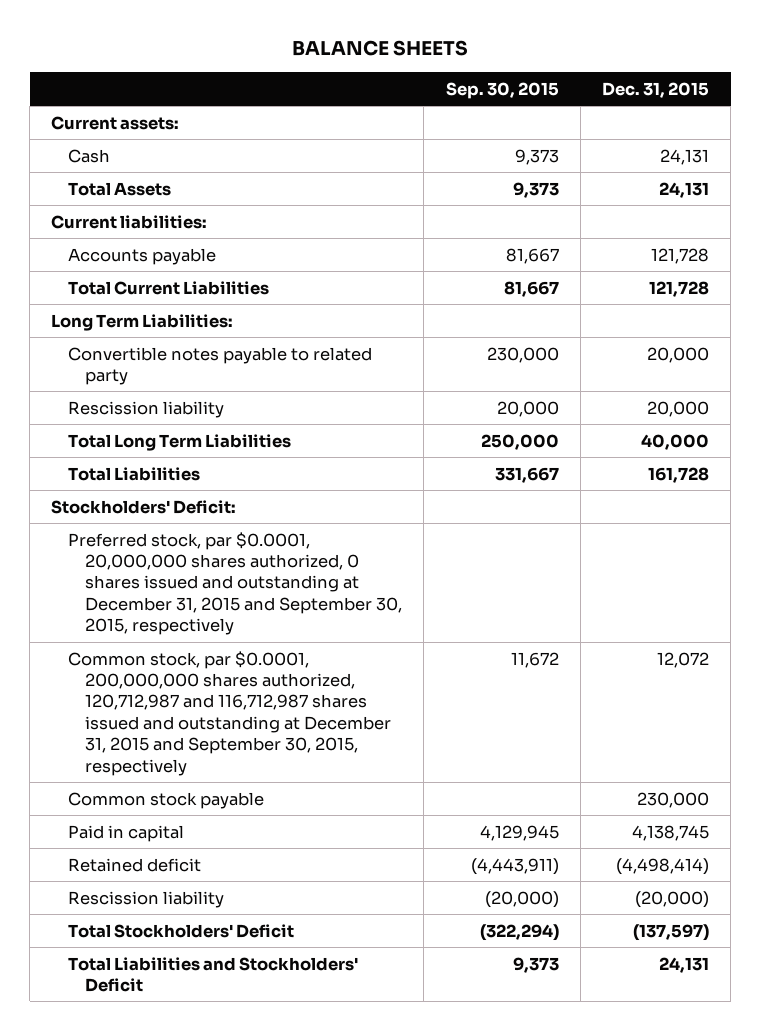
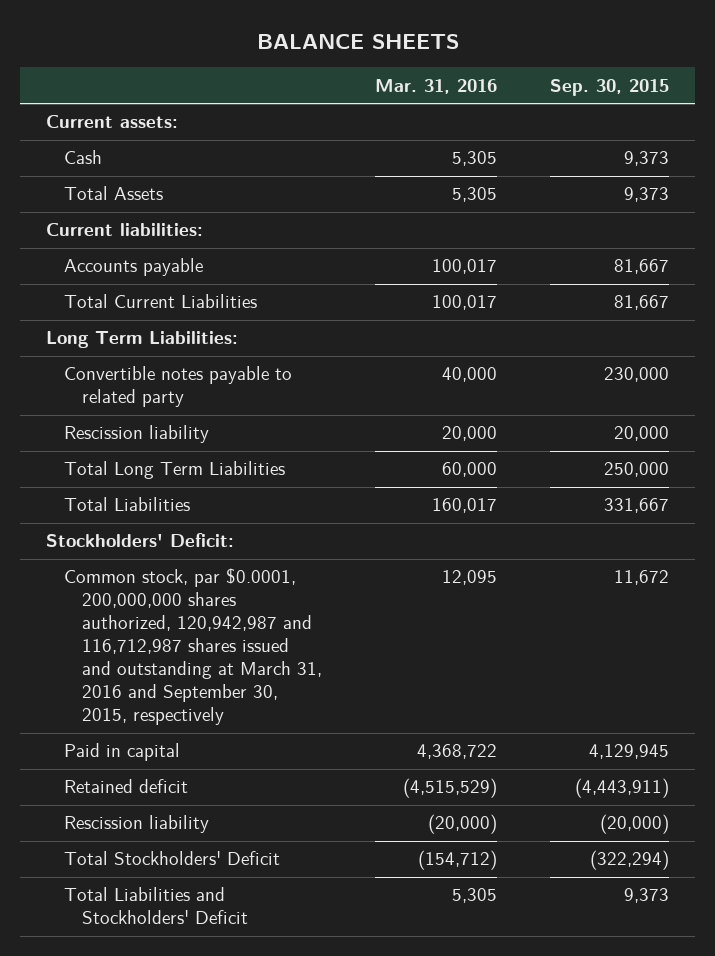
[601,81,709,98] Dec. 31, 2015 -> none
none -> [375,78,498,94] Mar. 31, 2016
[68,531,403,636] Preferred stock, par $0.0001, 20,000,000 shares authorized, 0 shares issued and outstanding at December 31, 2015 and September 30, 2015, respectively -> none
[68,791,265,809] Common stock payable -> none
[68,650,392,776] Common stock, par $0.0001, 200,000,000 shares authorized, 120,712,987 and 116,712,987 shares issued and outstanding at December 31, 2015 and September 30, 2015, respectively -> [64,568,323,726] Common stock, par $0.0001, 200,000,000 shares authorized, 120,942,987 and 116,712,987 shares issued and outstanding at March 31, 2016 and September 30, 2015, respectively

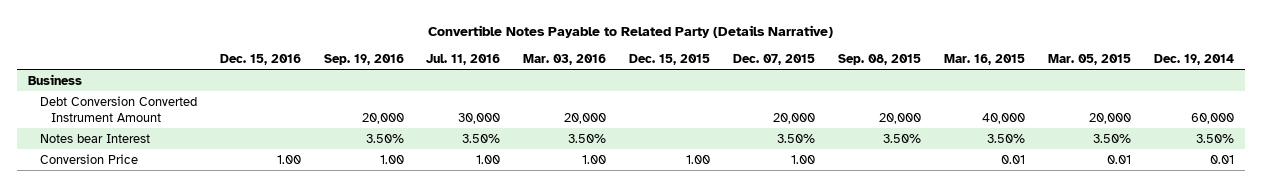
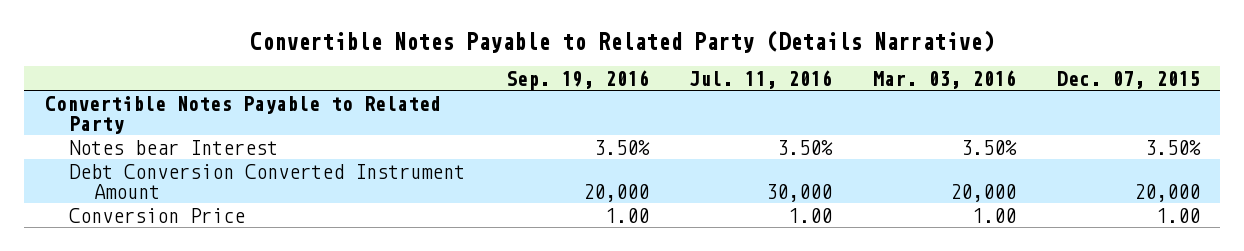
[219,53,301,65] Dec. 15, 2016 -> none
[629,53,711,65] Dec. 15, 2015 -> none
[838,53,922,65] Sep. 08, 2015 -> none
[944,53,1026,65] Mar. 16, 2015 -> none
[1048,53,1132,65] Mar. 05, 2015 -> none
[1153,53,1234,65] Dec. 19, 2014 -> none
[28,73,83,85] Business -> none
none -> [44,95,441,134] Convertible Notes Payable to Related Party
[39,95,197,122] Debt Conversion Converted Instrument Amount -> [69,163,466,199] Debt Conversion Converted Instrument Amount

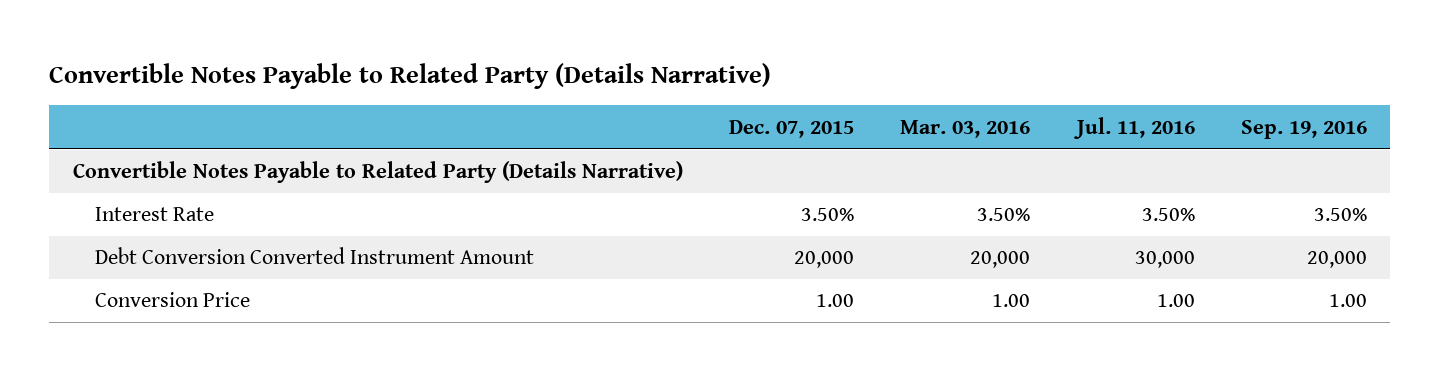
[44,95,441,134] Convertible Notes Payable to Related Party -> [72,161,683,184] Convertible Notes Payable to Related Party (Details Narrative)
[69,139,279,155] Notes bear Interest -> [94,207,214,222] Interest Rate

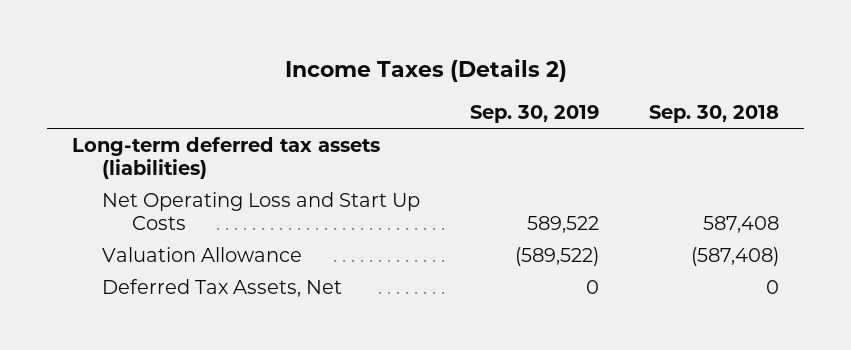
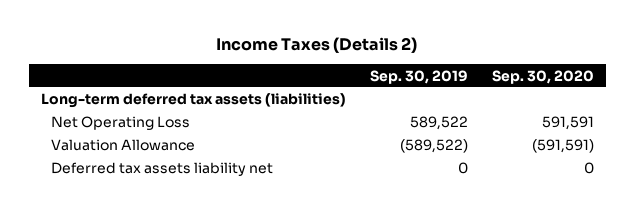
[648,105,779,124] Sep. 30, 2018 -> none
none -> [491,69,594,84] Sep. 30, 2020
[101,191,420,231] Net Operating Loss and Start Up Costs -> [50,116,190,131] Net Operating Loss
[101,278,342,297] Deferred Tax Assets, Net -> [50,162,273,177] Deferred tax assets liability net

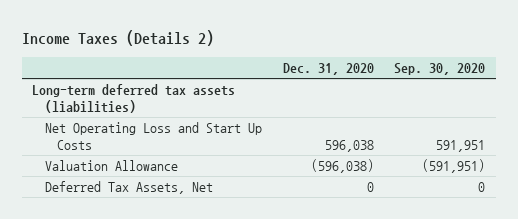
[369,69,468,84] Sep. 30, 2019 -> none
none -> [282,63,374,76] Dec. 31, 2020
[50,116,190,131] Net Operating Loss -> [44,122,262,150] Net Operating Loss and Start Up Costs
[541,116,594,131] 591,591 -> [436,139,486,152] 591,951
[531,139,594,154] (591,591) -> [422,159,486,174] (591,951)
[50,162,273,177] Deferred tax assets liability net -> [44,181,213,195] Deferred Tax Assets, Net

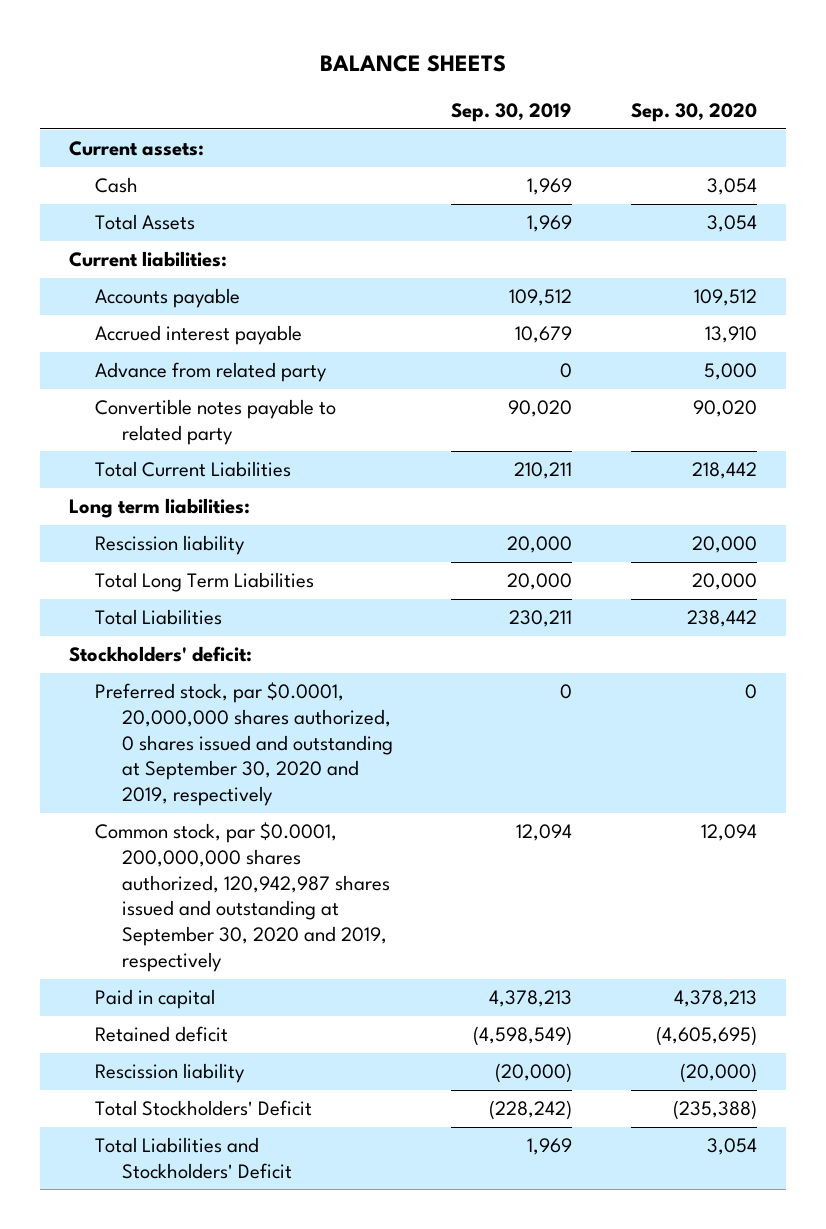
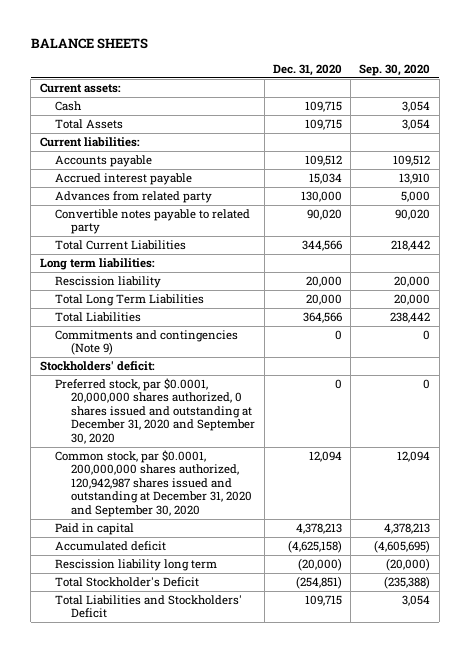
[451,102,573,122] Sep. 30, 2019 -> none
none -> [272,63,342,76] Dec. 31, 2020
[95,362,328,383] Advance from related party -> [55,191,213,204] Advances from related party
none -> [55,330,239,356] Commitments and contingencies (Note 9)
[95,682,393,807] Preferred stock, par $0.0001, 20,000,000 shares authorized, 0 shares issued and outstanding at September 30, 2020 and 2019, respectively -> [55,378,256,444] Preferred stock, par $0.0001, 20,000,000 shares authorized, 0 shares issued and outstanding at December 31, 2020 and September 30, 2020
[95,822,390,973] Common stock, par $0.0001, 200,000,000 shares authorized, 120,942,987 shares issued and outstanding at September 30, 2020 and 2019, respectively -> [55,450,253,517] Common stock, par $0.0001, 200,000,000 shares authorized, 120,942,987 shares issued and outstanding at December 31, 2020 and September 30, 2020
[95,1026,229,1043] Retained deficit -> [55,541,167,552] Accumulated deficit
[95,1063,246,1084] Rescission liability -> [55,559,218,572] Rescission liability long term
[95,1100,313,1117] Total Stockholders' Deficit -> [55,577,200,588] Total Stockholder's Deficit

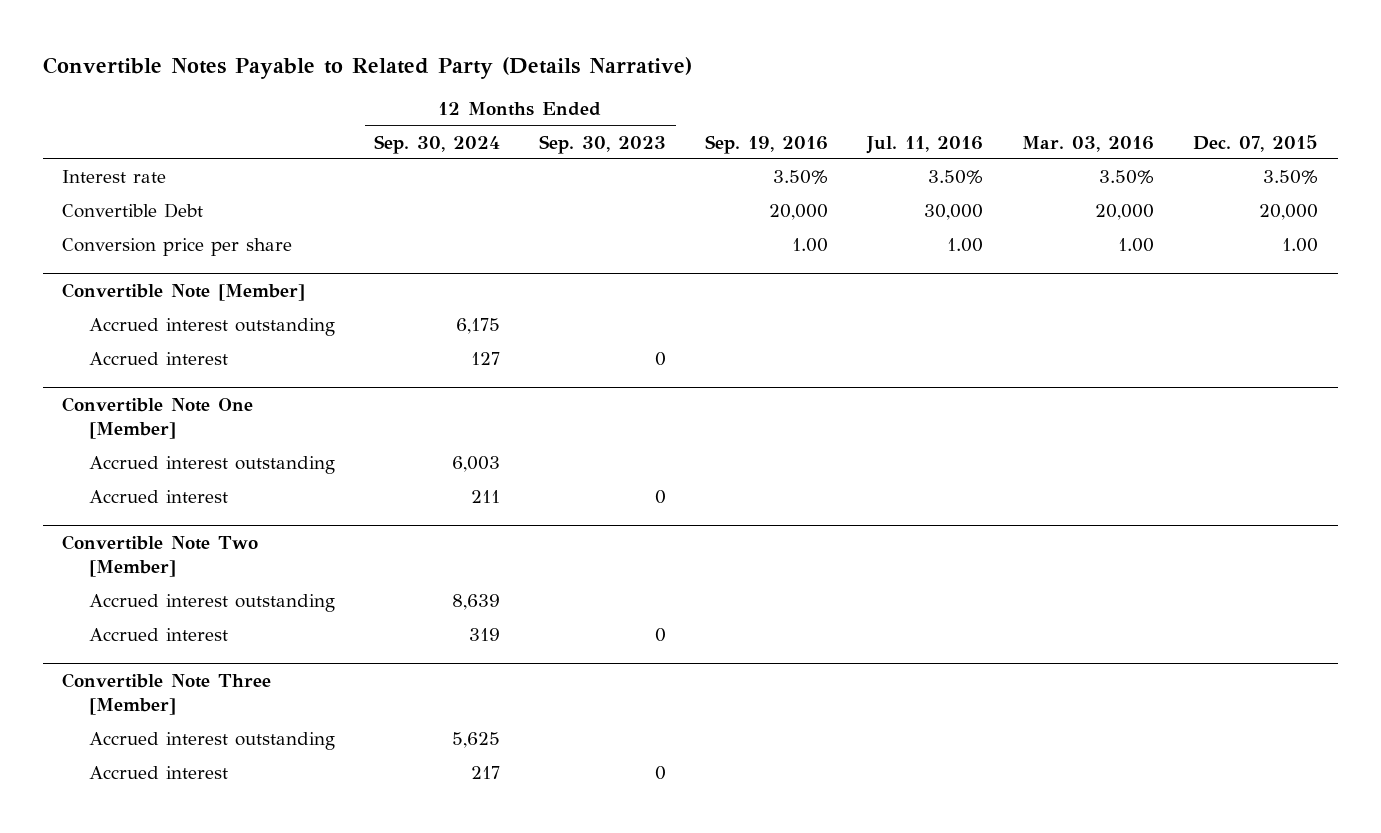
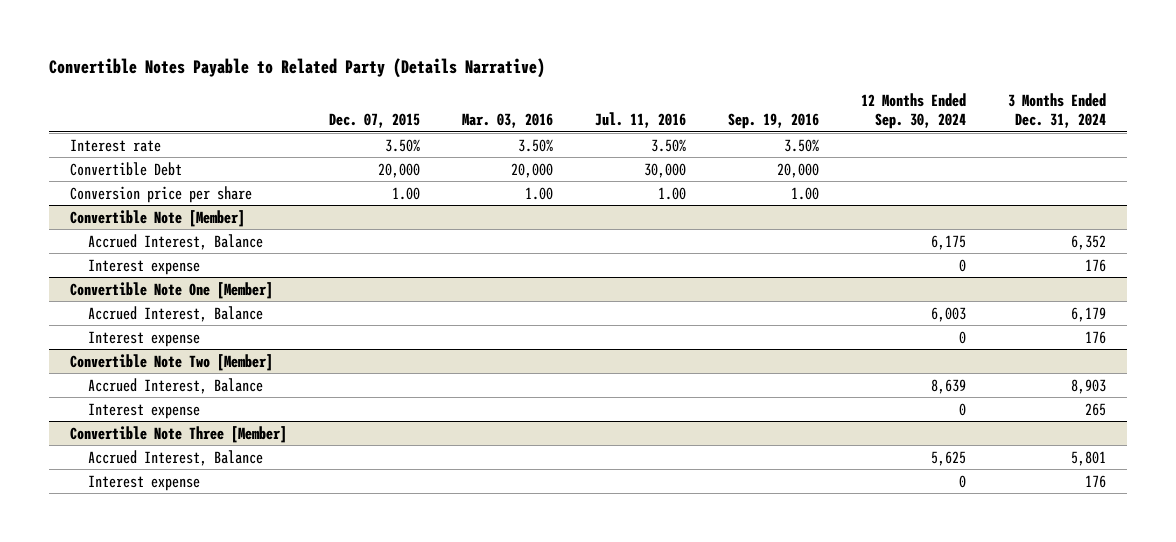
[539,134,667,154] Sep. 30, 2023 -> none
none -> [1007,93,1106,129] 3 Months Ended Dec. 31, 2024
[89,352,229,366] Accrued interest -> none
[89,318,336,337] Accrued interest outstanding -> [87,233,263,250] Accrued Interest, Balance
none -> [87,258,200,275] Interest expense
[89,490,229,504] Accrued interest -> none
[89,456,336,475] Accrued interest outstanding -> [87,305,263,322] Accrued Interest, Balance
none -> [87,330,200,347] Interest expense
[89,628,229,642] Accrued interest -> none
[89,594,336,613] Accrued interest outstanding -> [87,377,263,394] Accrued Interest, Balance
none -> [87,402,200,419] Interest expense
[89,766,229,780] Accrued interest -> none
[89,732,336,751] Accrued interest outstanding -> [87,449,263,466] Accrued Interest, Balance
none -> [87,474,200,491] Interest expense

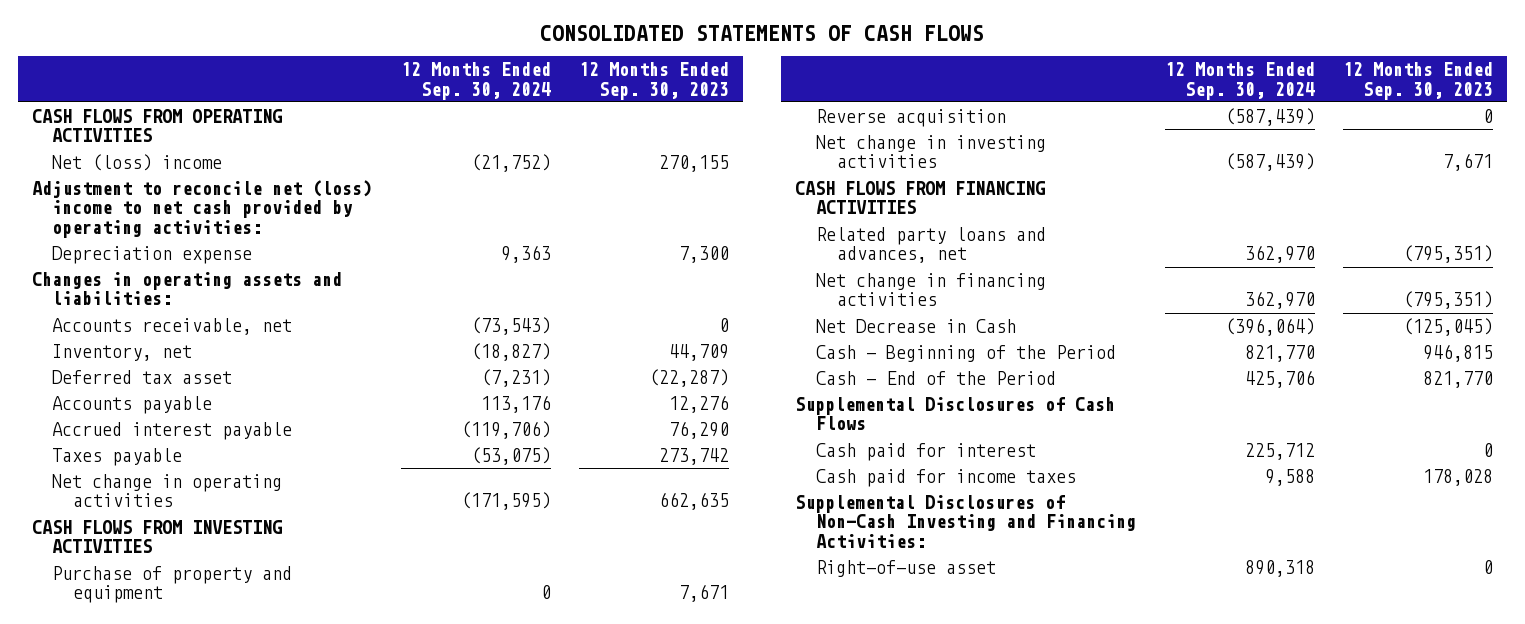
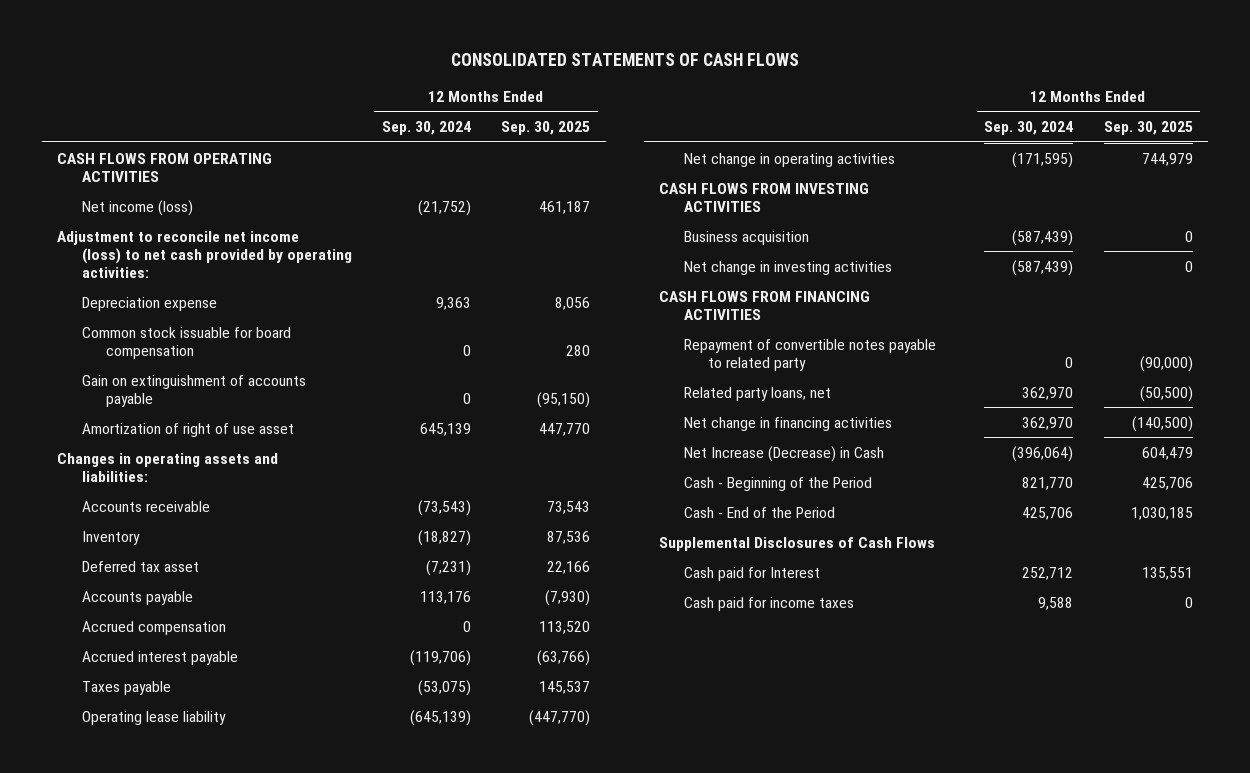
[579,62,730,100] 12 Months Ended Sep. 30, 2023 -> none
none -> [501,121,591,136] Sep. 30, 2025
[52,154,223,172] Net (loss) income -> [81,199,193,216] Net income (loss)
[31,180,372,238] Adjustment to reconcile net (loss) income to net cash provided by operating activities: -> [57,230,352,278] Adjustment to reconcile net income (loss) to net cash provided by operating activities:
none -> [81,326,291,359] Common stock issuable for board compensation
none -> [81,374,306,407] Gain on extinguishment of accounts payable
none -> [81,422,294,437] Amortization of right of use asset
[52,318,293,336] Accounts receivable, net -> [81,500,210,512] Accounts receivable
[52,344,193,362] Inventory, net -> [81,530,140,545] Inventory
none -> [81,620,226,635] Accrued compensation
none -> [81,710,226,725] Operating lease liability
[52,566,293,604] Purchase of property and equipment -> none
[816,109,1007,128] Reverse acquisition -> [683,230,809,245] Business acquisition
none -> [683,338,936,371] Repayment of convertible notes payable to related party
[816,227,1047,264] Related party loans and advances, net -> [683,386,831,401] Related party loans, net
[816,319,1017,334] Net Decrease in Cash -> [683,445,884,462] Net Increase (Decrease) in Cash
[816,443,1037,462] Cash paid for interest -> [683,566,820,581] Cash paid for Interest
[1244,443,1315,461] 225,712 -> [1022,566,1074,580] 252,712
[795,495,1137,548] Supplemental Disclosures of Non-Cash Investing and Financing Activities: -> none
[816,560,997,578] Right-of-use asset -> none

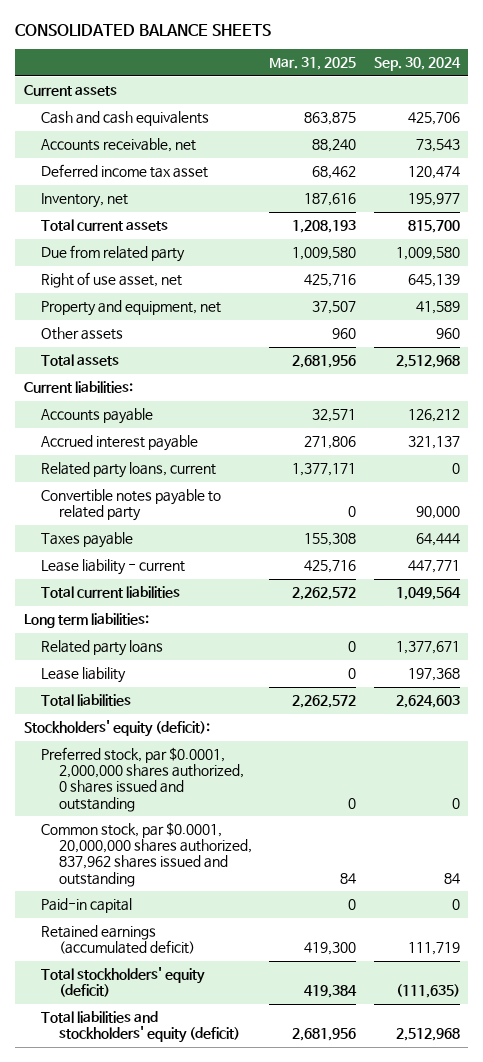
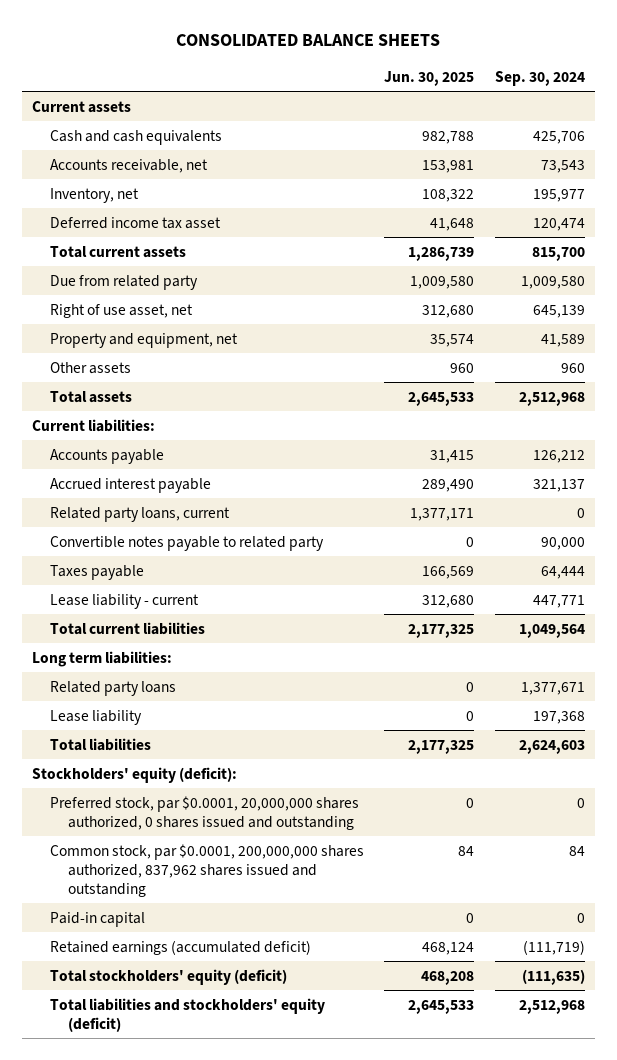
[269,57,357,71] Mar. 31, 2025 -> none
none -> [384,70,475,86] Jun. 30, 2025
[41,164,209,179] Deferred income tax asset -> [50,216,222,229] Deferred income tax asset
[41,747,245,812] Preferred stock, par $0.0001, 2,000,000 shares authorized, 0 shares issued and outstanding -> [50,795,360,830] Preferred stock, par $0.0001, 20,000,000 shares authorized, 0 shares issued and outstanding
[41,822,253,887] Common stock, par $0.0001, 20,000,000 shares authorized, 837,962 shares issued and outstanding -> [50,843,365,897] Common stock, par $0.0001, 200,000,000 shares authorized, 837,962 shares issued and outstanding
[407,942,460,956] 111,719 -> [522,939,585,955] (111,719)

